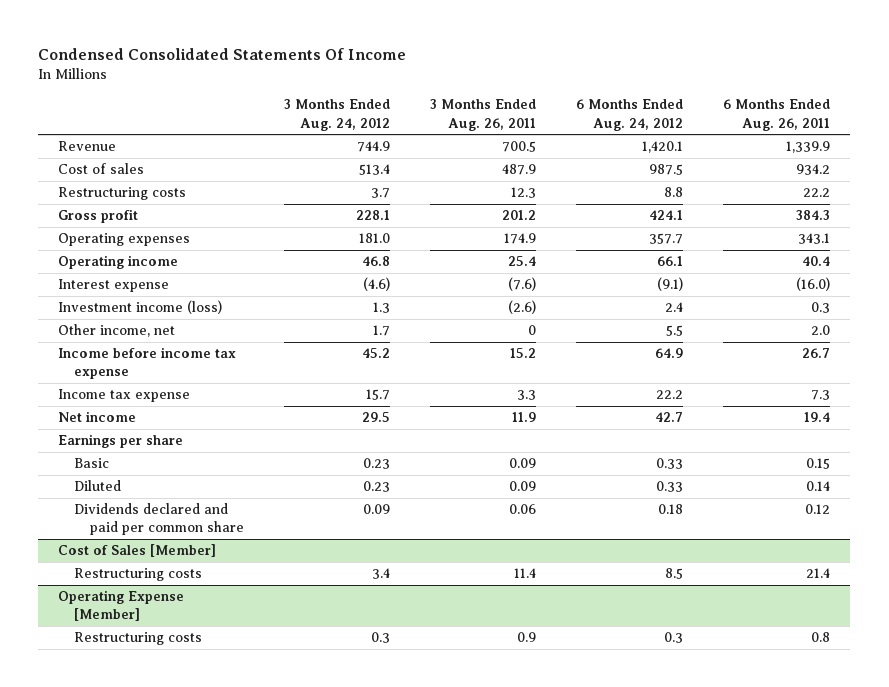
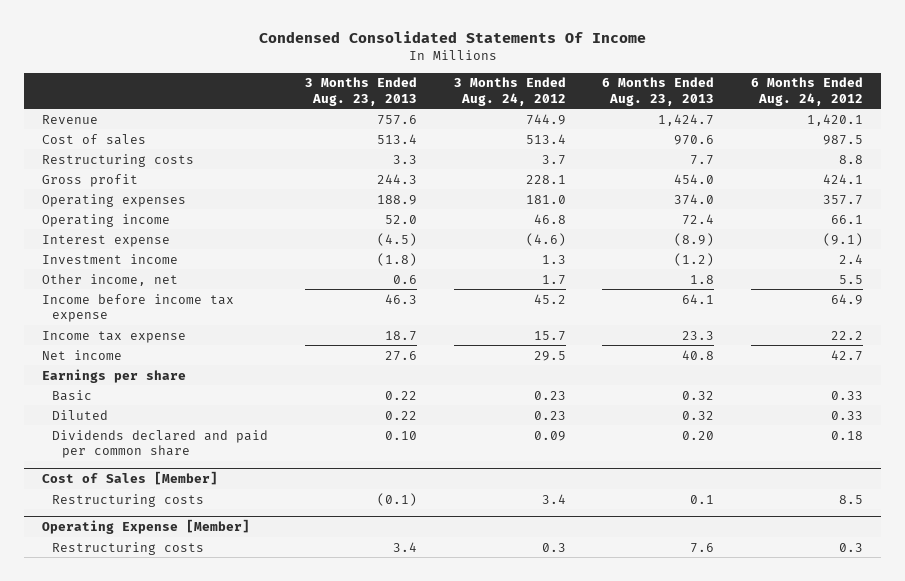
[430,99,537,131] 3 Months Ended Aug. 26, 2011 -> none
[723,99,831,131] 6 Months Ended Aug. 26, 2011 -> none
none -> [304,77,417,106] 3 Months Ended Aug. 23, 2013
none -> [602,77,715,106] 6 Months Ended Aug. 23, 2013
[58,300,223,315] Investment income (loss) -> [41,253,178,264] Investment income

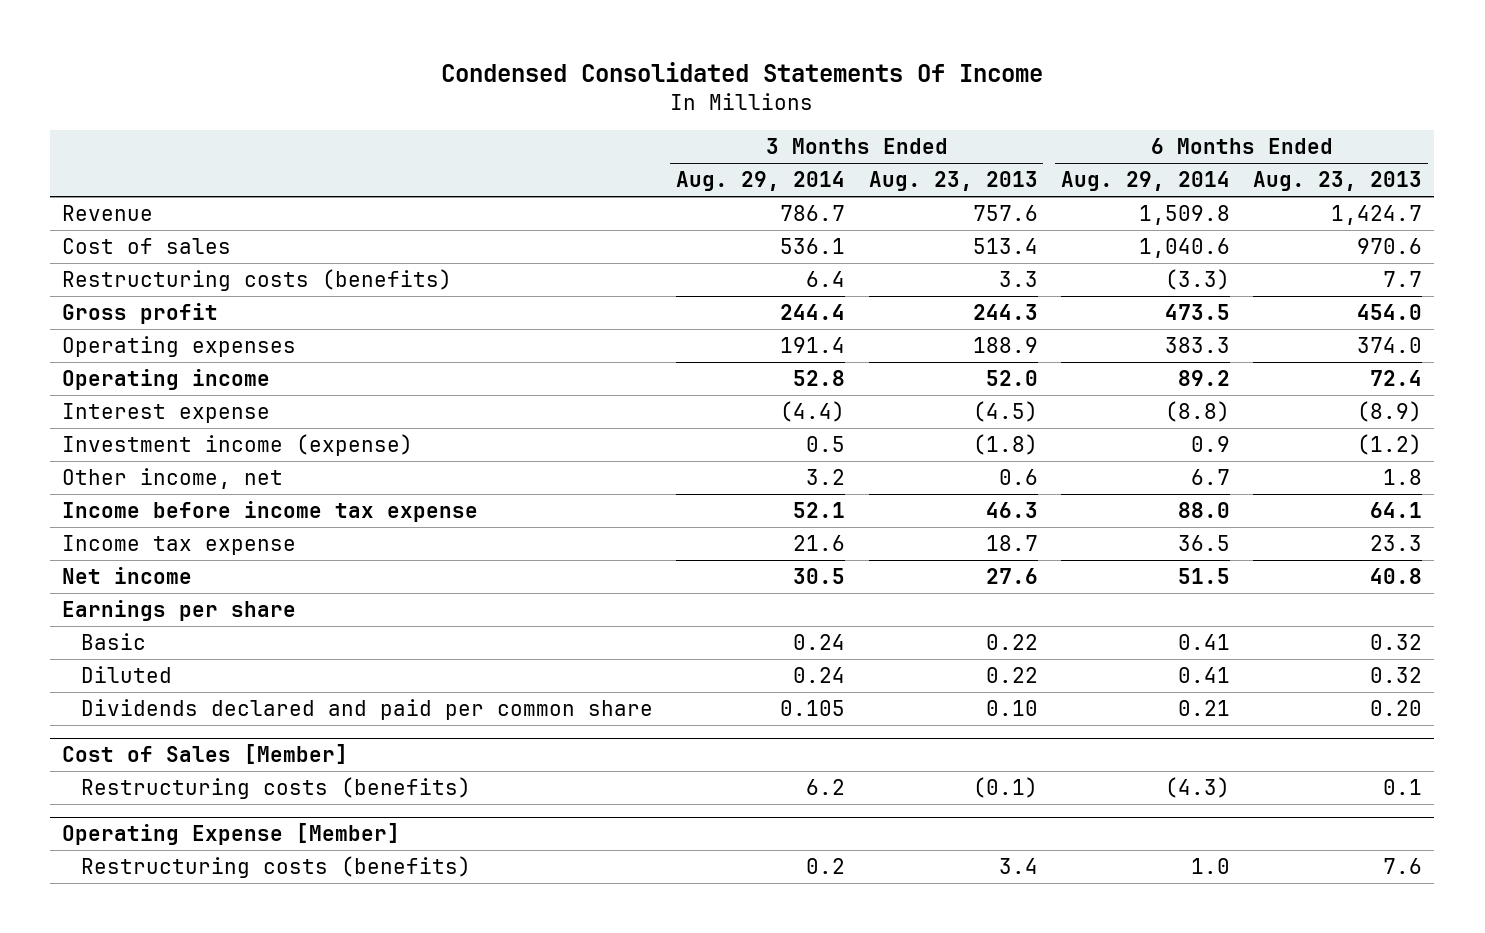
[453,77,566,106] 3 Months Ended Aug. 24, 2012 -> none
[751,77,864,106] 6 Months Ended Aug. 24, 2012 -> none
none -> [676,171,846,192] Aug. 29, 2014
none -> [1061,171,1231,192] Aug. 29, 2014
[41,153,194,167] Restructuring costs -> [62,269,453,292] Restructuring costs (benefits)
[41,253,178,264] Investment income -> [62,434,414,457] Investment income (expense)
[52,493,205,507] Restructuring costs -> [80,777,471,800] Restructuring costs (benefits)
[52,541,205,555] Restructuring costs -> [80,856,471,879] Restructuring costs (benefits)

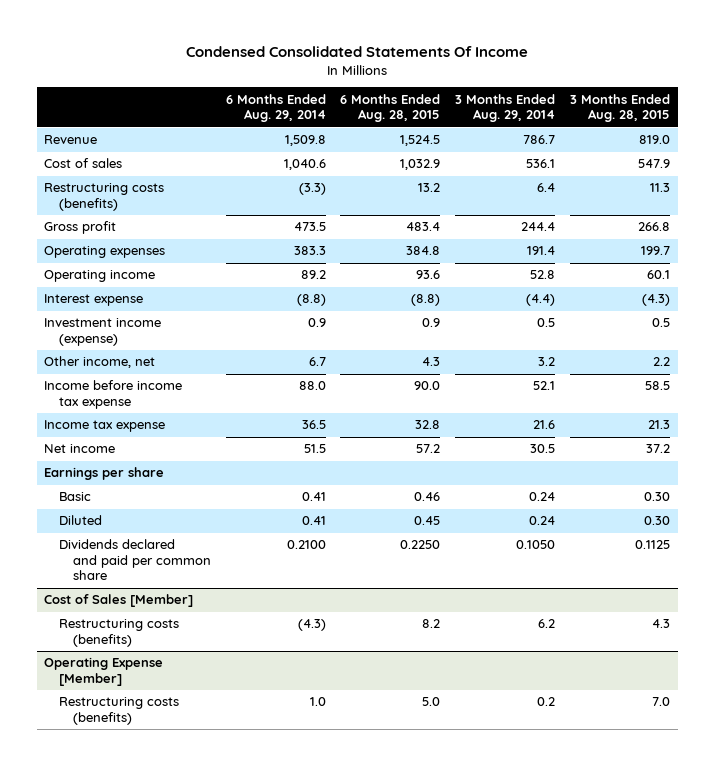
[868,171,1038,192] Aug. 23, 2013 -> none
[1253,171,1423,192] Aug. 23, 2013 -> none
none -> [340,93,441,123] 6 Months Ended Aug. 28, 2015
none -> [570,93,671,123] 3 Months Ended Aug. 28, 2015
[780,700,846,717] 0.105 -> [516,540,556,550] 0.1050
[1178,700,1231,717] 0.21 -> [286,540,326,550] 0.2100

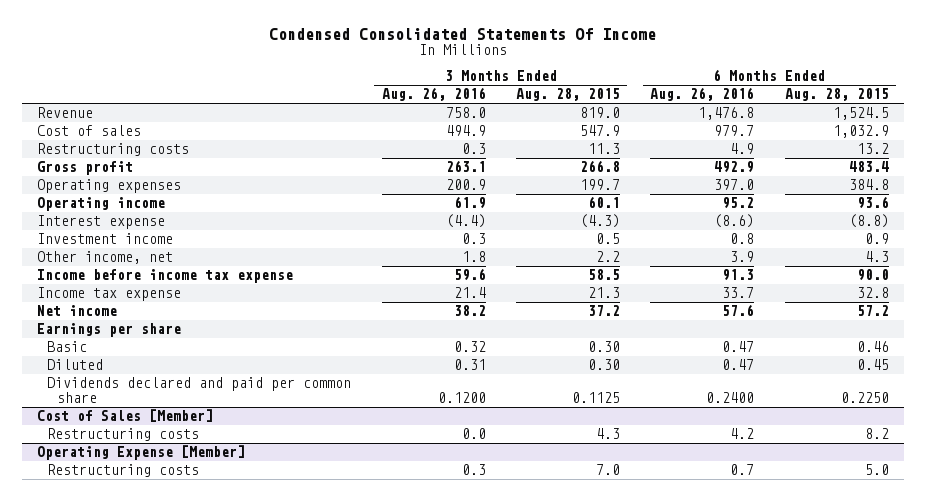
[225,93,326,123] 6 Months Ended Aug. 29, 2014 -> none
[455,93,556,123] 3 Months Ended Aug. 29, 2014 -> none
none -> [381,87,486,102] Aug. 26, 2016
none -> [650,87,755,102] Aug. 26, 2016
[44,183,165,211] Restructuring costs (benefits) -> [37,143,190,157] Restructuring costs
[44,318,162,346] Investment income (expense) -> [37,233,174,245] Investment income
[58,619,179,647] Restructuring costs (benefits) -> [47,428,200,442] Restructuring costs
[58,697,179,725] Restructuring costs (benefits) -> [47,464,200,478] Restructuring costs

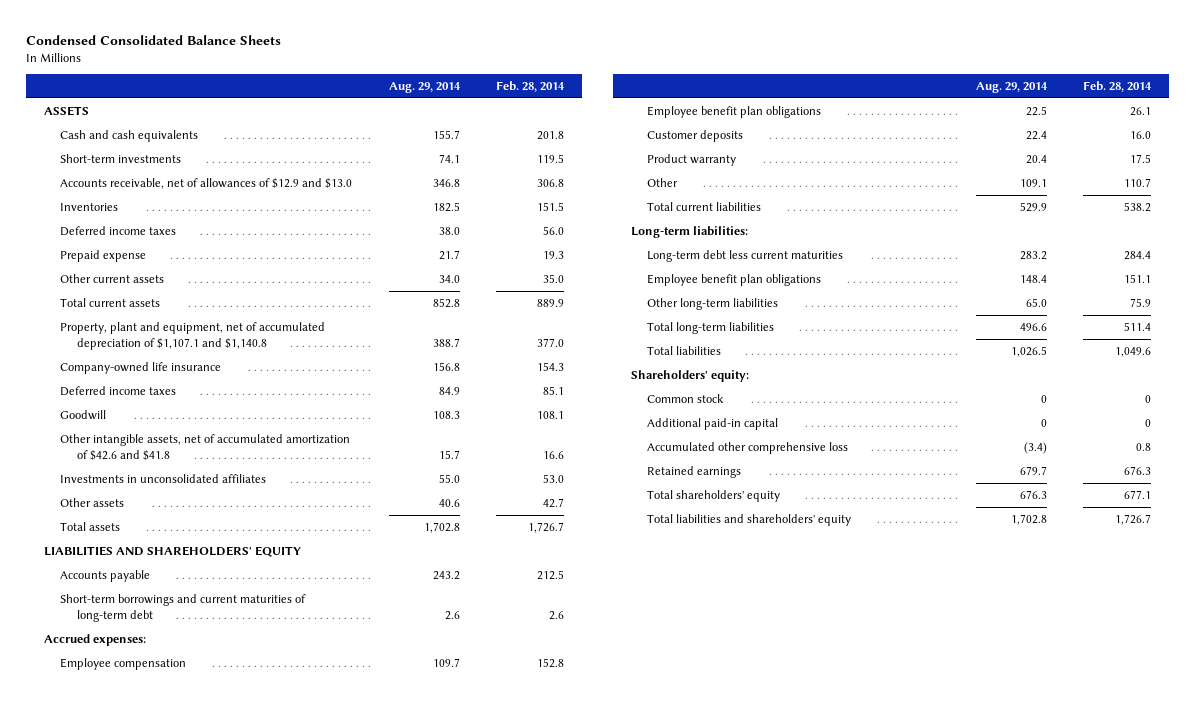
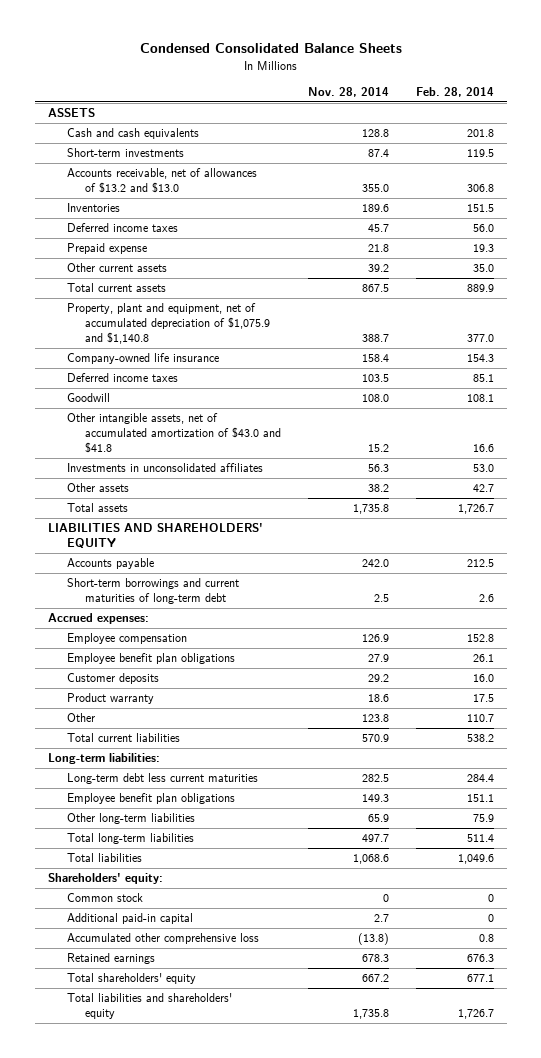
[388,81,461,93] Aug. 29, 2014 -> none
none -> [307,87,389,98] Nov. 28, 2014
[60,177,353,189] Accounts receivable, net of allowances of $12.9 and $13.0 -> [66,168,257,194] Accounts receivable, net of allowances of $13.2 and $13.0
[60,321,326,350] Property, plant and equipment, net of accumulated depreciation of $1,107.1 and $1,140.8 -> [66,303,271,345] Property, plant and equipment, net of accumulated depreciation of $1,075.9 and $1,140.8
[60,433,351,461] Other intangible assets, net of accumulated amortization of $42.6 and $41.8 -> [66,413,282,454] Other intangible assets, net of accumulated amortization of $43.0 and $41.8

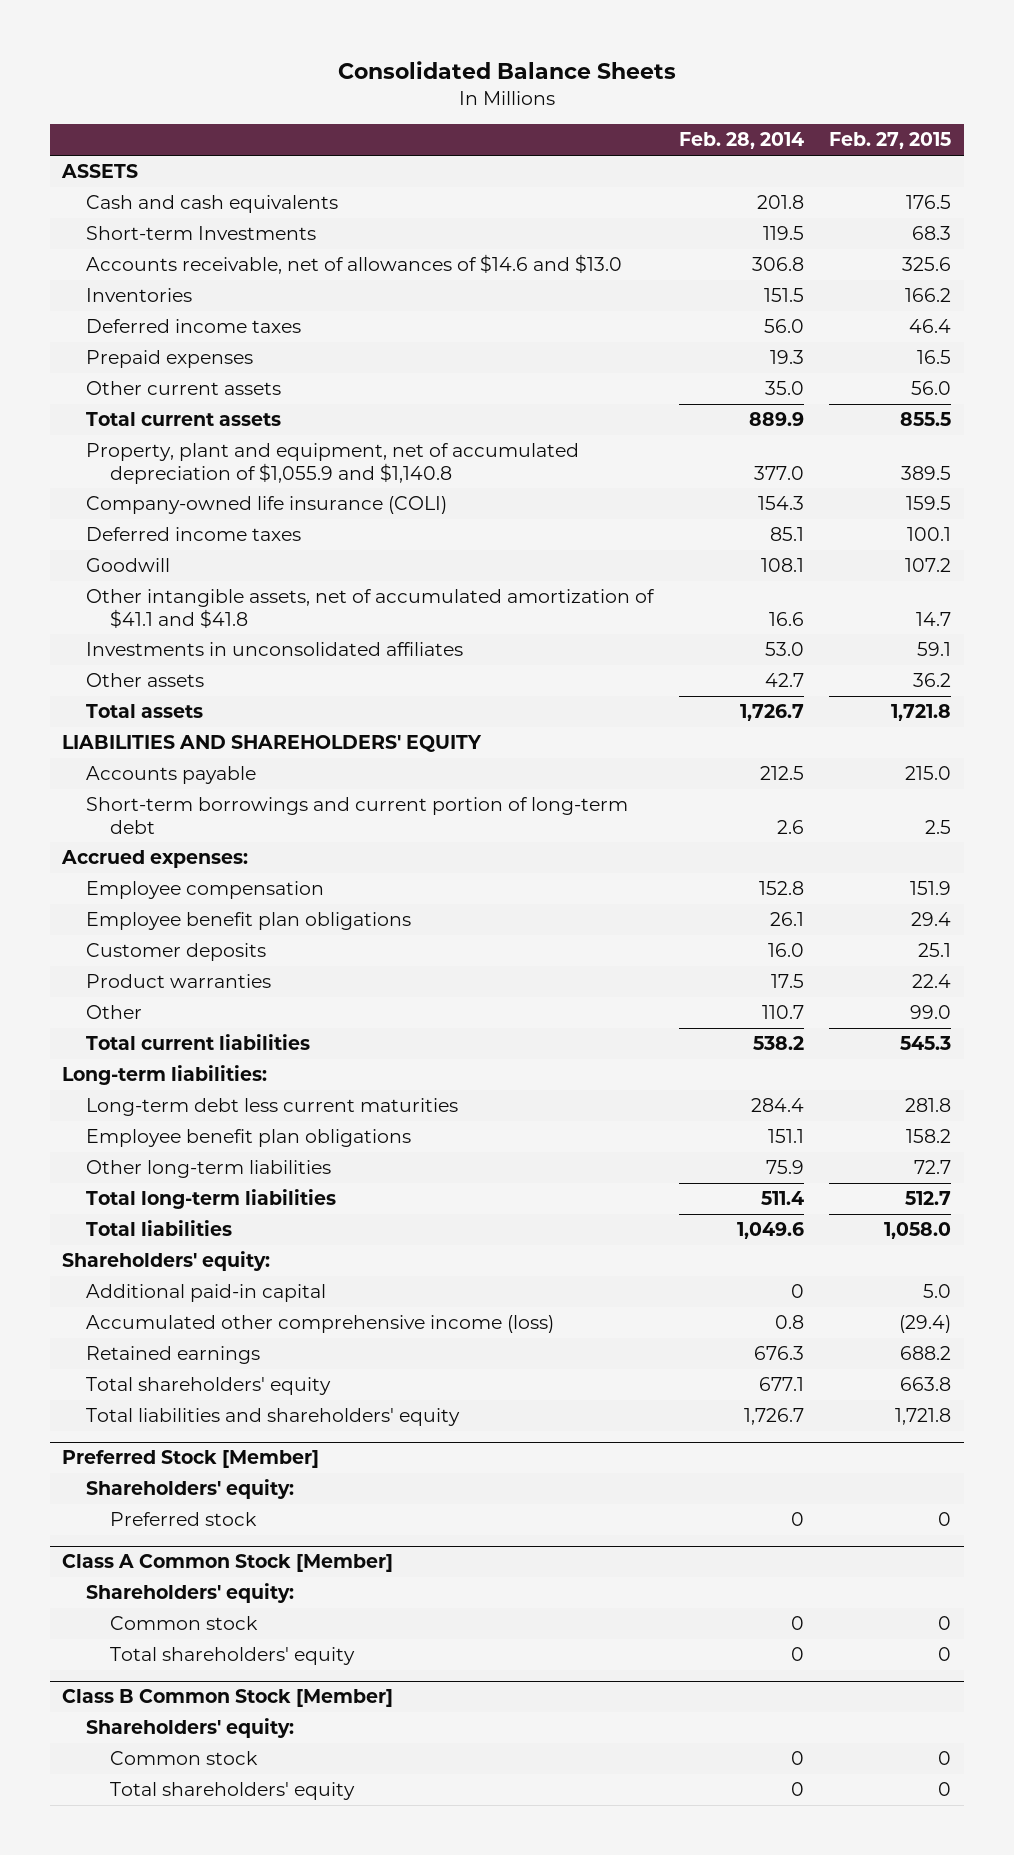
[139,43,402,54] Condensed Consolidated Balance Sheets -> [337,61,676,80] Consolidated Balance Sheets
[307,87,389,98] Nov. 28, 2014 -> none
none -> [829,132,952,150] Feb. 27, 2015
[66,148,184,158] Short-term investments -> [85,226,316,241] Short-term Investments
[66,168,257,194] Accounts receivable, net of allowances of $13.2 and $13.0 -> [85,254,622,275] Accounts receivable, net of allowances of $14.6 and $13.0
[66,243,147,255] Prepaid expense -> [85,350,253,369] Prepaid expenses
[66,303,271,345] Property, plant and equipment, net of accumulated depreciation of $1,075.9 and $1,140.8 -> [85,443,579,484] Property, plant and equipment, net of accumulated depreciation of $1,055.9 and $1,140.8
[66,353,219,365] Company-owned life insurance -> [85,496,447,515] Company-owned life insurance (COLI)
[66,413,282,454] Other intangible assets, net of accumulated amortization of $43.0 and $41.8 -> [85,589,655,628] Other intangible assets, net of accumulated amortization of $41.1 and $41.8
[66,578,239,605] Short-term borrowings and current maturities of long-term debt -> [85,797,628,834] Short-term borrowings and current portion of long-term debt
[66,693,154,705] Product warranty -> [85,974,271,989] Product warranties
[66,893,143,903] Common stock -> none
[66,933,259,945] Accumulated other comprehensive loss -> [85,1315,554,1334] Accumulated other comprehensive income (loss)
none -> [62,1450,320,1469] Preferred Stock [Member]
none -> [85,1479,294,1500] Shareholders' equity:
none -> [109,1512,257,1527] Preferred stock
none -> [62,1554,394,1573] Class A Common Stock [Member]
none -> [85,1583,294,1604] Shareholders' equity:
none -> [109,1616,258,1631] Common stock
none -> [109,1647,355,1666] Total shareholders' equity
none -> [62,1689,394,1708] Class B Common Stock [Member]
none -> [85,1718,294,1739] Shareholders' equity:
none -> [109,1751,258,1766] Common stock
none -> [109,1782,355,1801] Total shareholders' equity

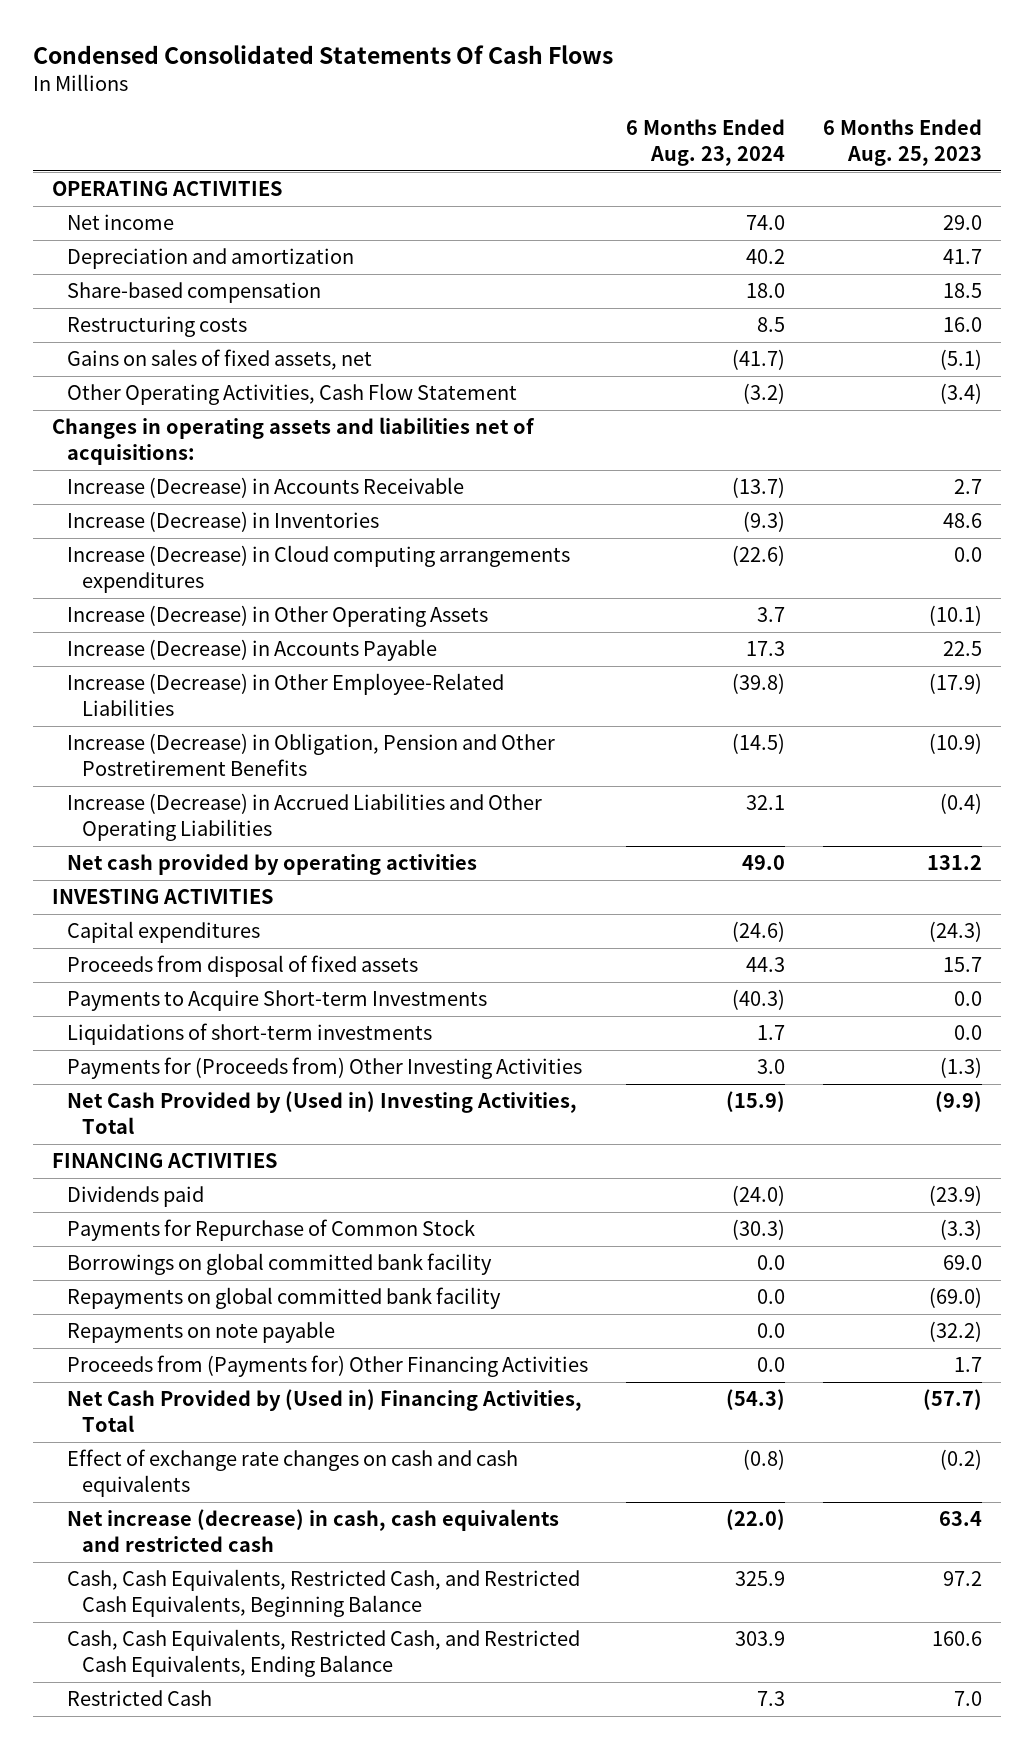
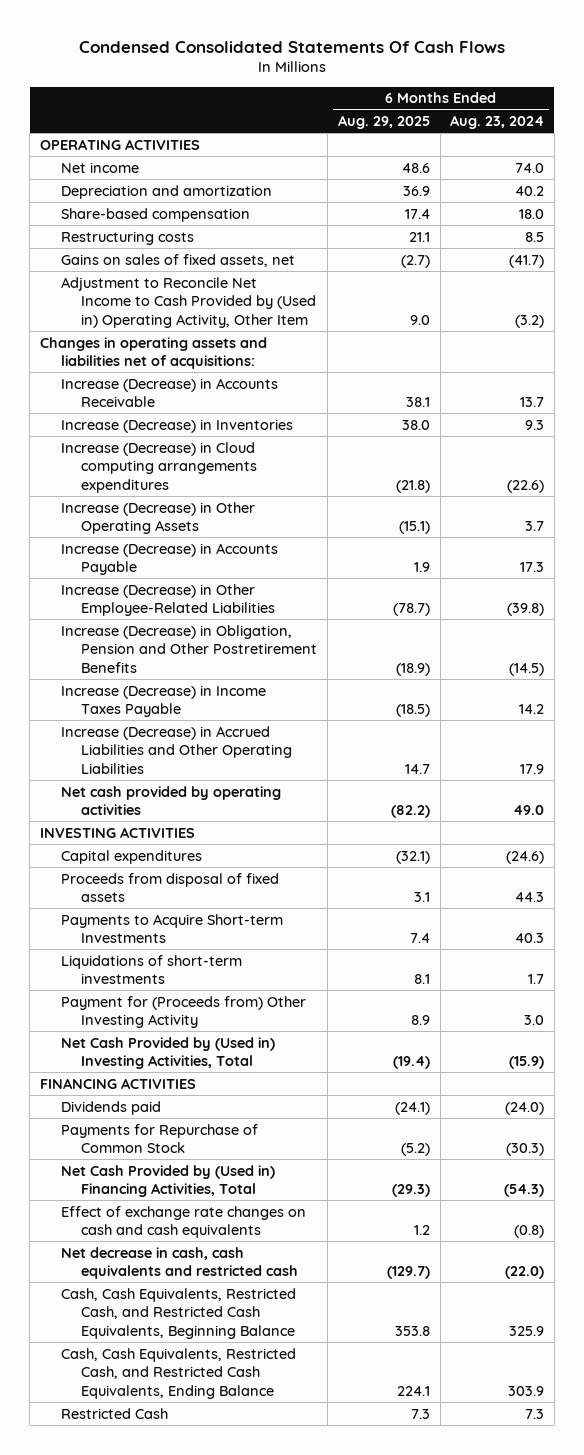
[822,119,982,166] 6 Months Ended Aug. 25, 2023 -> none
none -> [337,114,430,129] Aug. 29, 2025
[67,383,518,406] Other Operating Activities, Cash Flow Statement -> [60,276,317,328] Adjustment to Reconcile Net Income to Cash Provided by (Used in) Operating Activity, Other Item
[731,477,785,499] (13.7) -> [520,397,545,408] 13.7
[742,511,785,533] (9.3) -> [525,419,545,430] 9.3
none -> [60,684,266,718] Increase (Decrease) in Income Taxes Payable
[745,795,785,811] 32.1 -> [520,763,545,774] 17.9
[731,989,785,1011] (40.3) -> [515,933,545,944] 40.3
[67,1057,583,1080] Payments for (Proceeds from) Other Investing Activities -> [60,995,306,1029] Payment for (Proceeds from) Other Investing Activity
[67,1253,493,1276] Borrowings on global committed bank facility -> none
[67,1287,502,1310] Repayments on global committed bank facility -> none
[67,1321,336,1344] Repayments on note payable -> none
[67,1355,589,1378] Proceeds from (Payments for) Other Financing Activities -> none
[67,1509,560,1553] Net increase (decrease) in cash, cash equivalents and restricted cash -> [60,1246,299,1280] Net decrease in cash, cash equivalents and restricted cash

